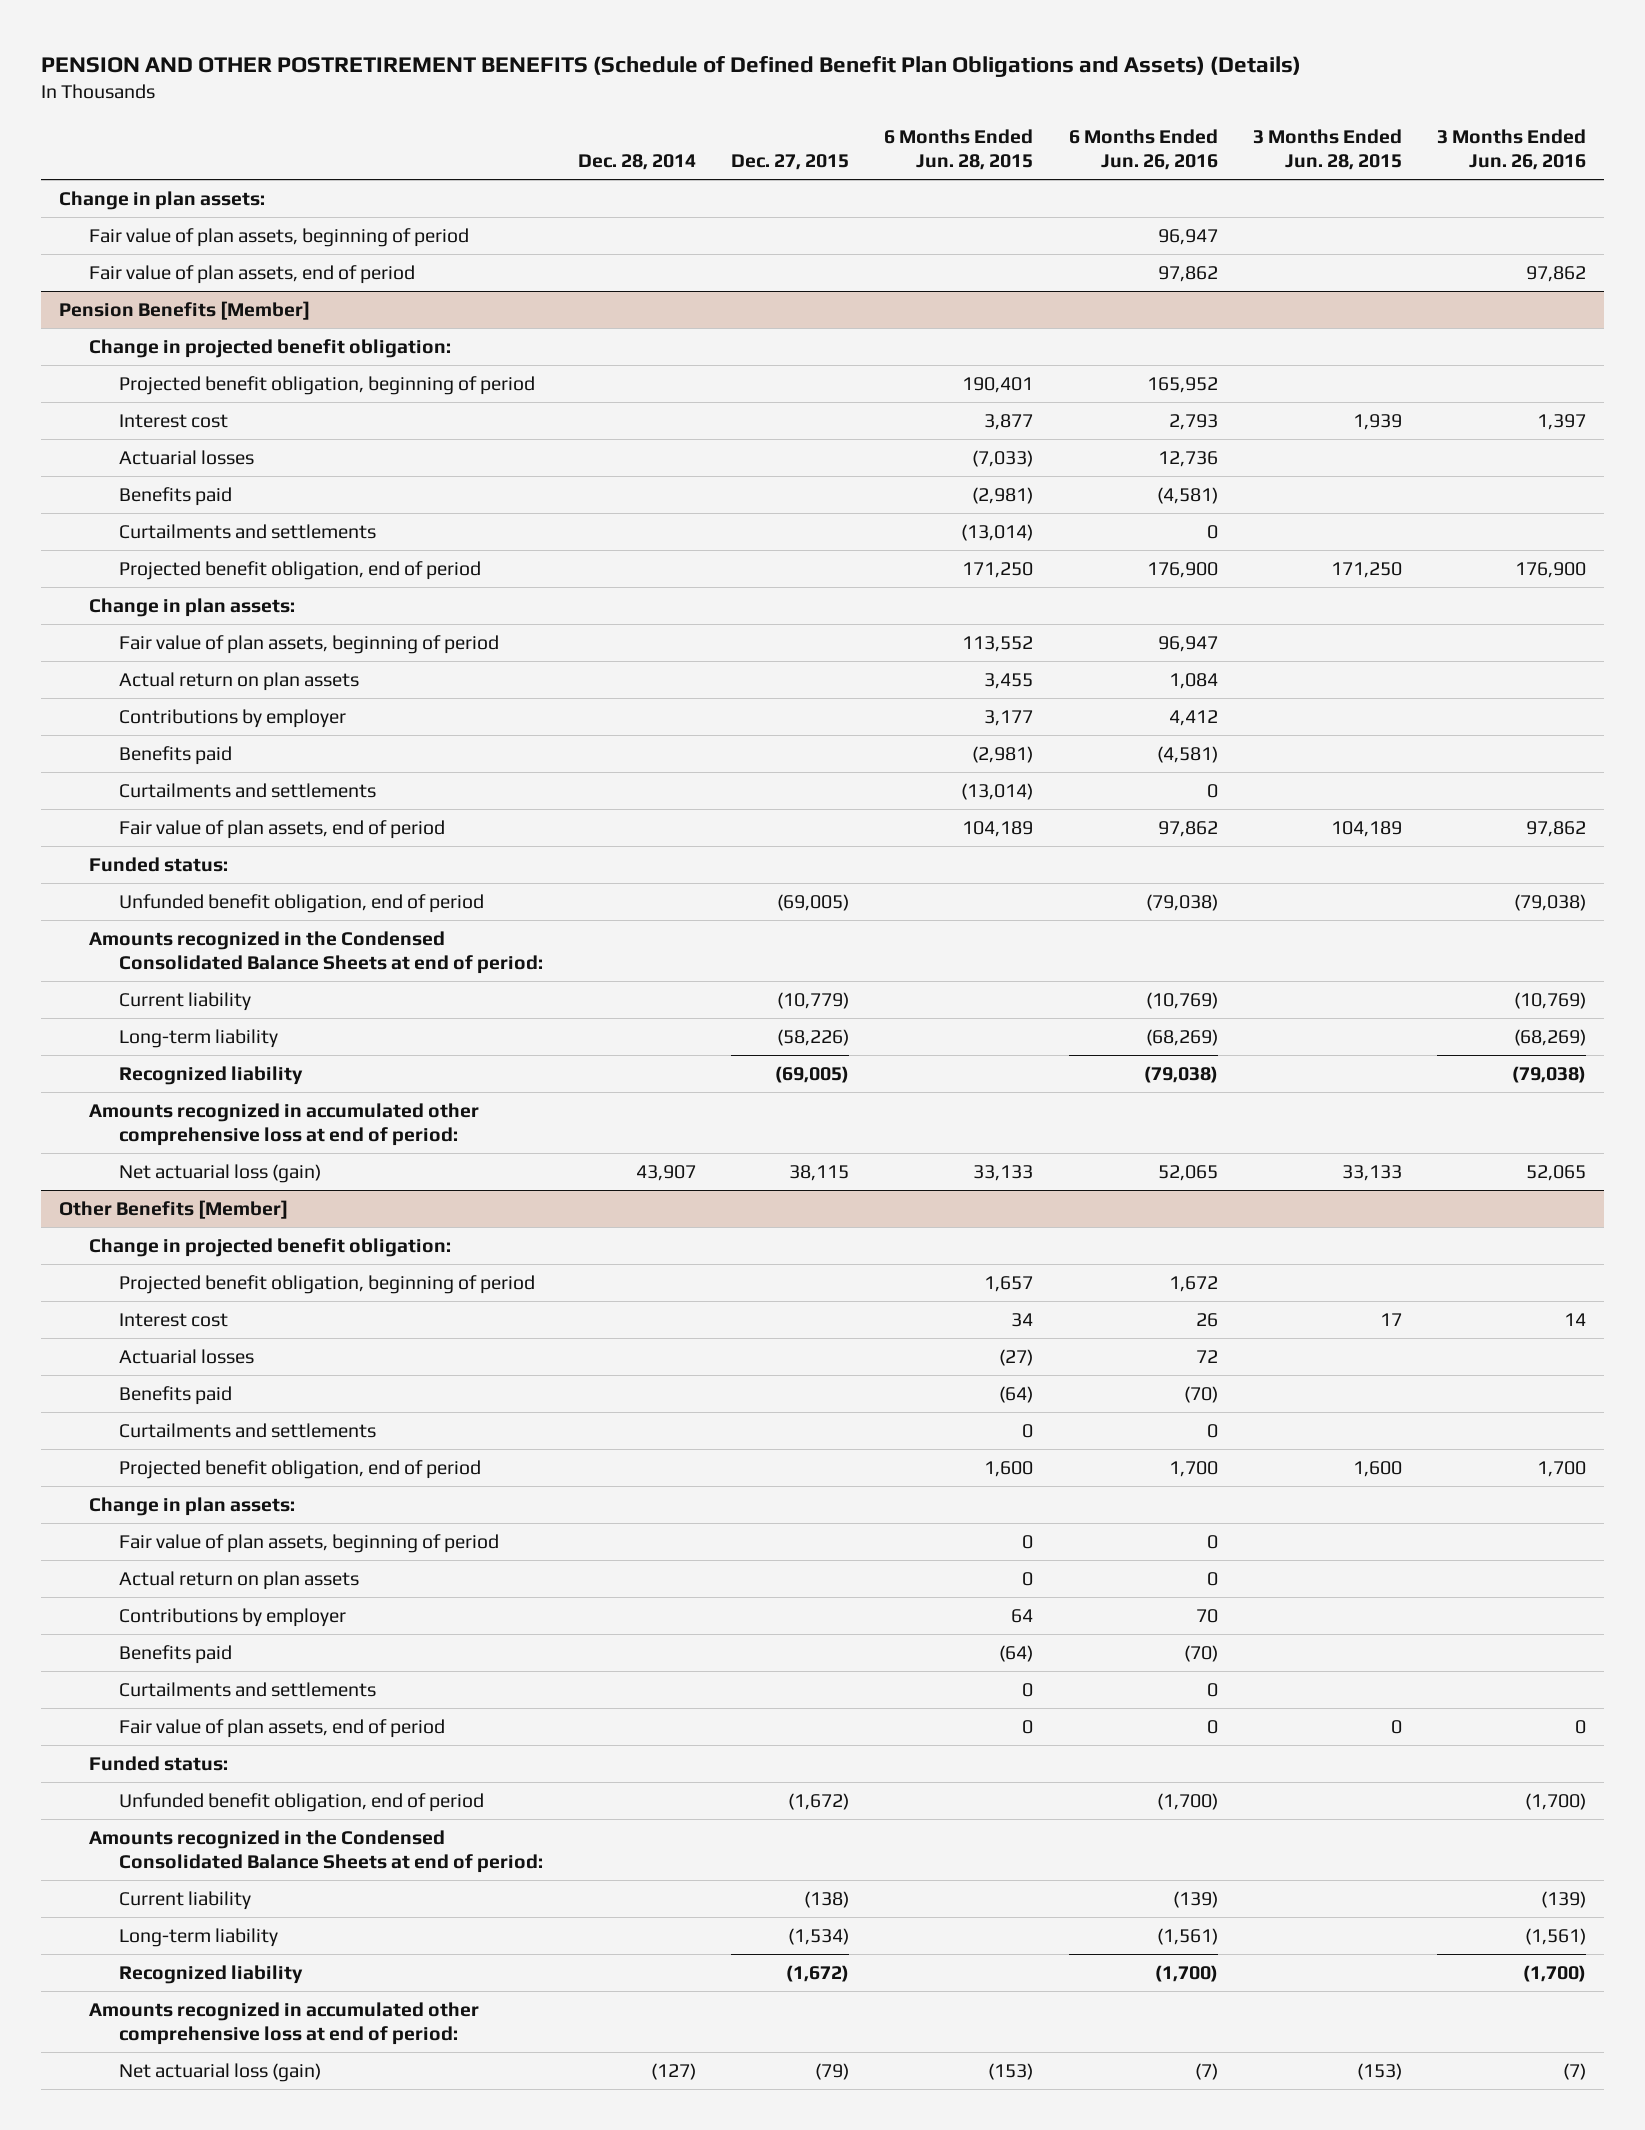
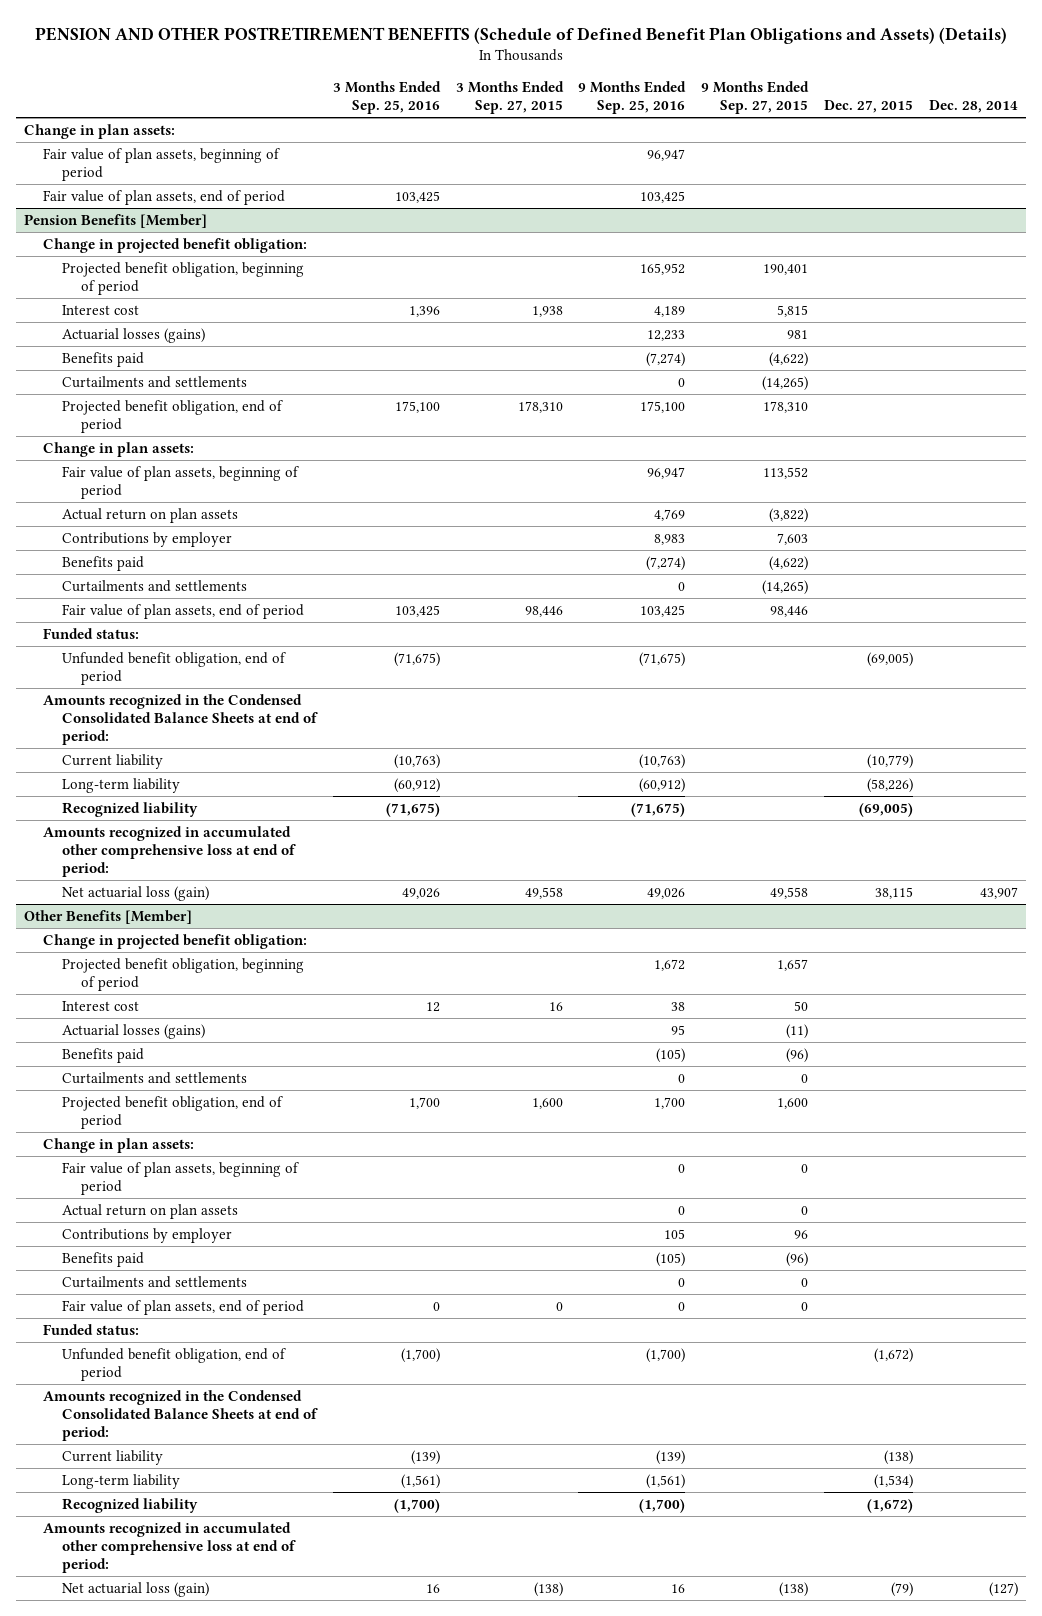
[884,128,1034,171] 6 Months Ended Jun. 28, 2015 -> none
[1068,128,1218,171] 6 Months Ended Jun. 26, 2016 -> none
[1252,128,1402,171] 3 Months Ended Jun. 28, 2015 -> none
[1436,128,1586,171] 3 Months Ended Jun. 26, 2016 -> none
none -> [332,81,441,115] 3 Months Ended Sep. 25, 2016
none -> [455,81,564,115] 3 Months Ended Sep. 27, 2015
none -> [578,81,687,115] 9 Months Ended Sep. 25, 2016
none -> [701,81,810,115] 9 Months Ended Sep. 27, 2015
[118,449,254,465] Actuarial losses -> [62,327,206,343] Actuarial losses (gains)
[118,1348,254,1364] Actuarial losses -> [62,1023,206,1039] Actuarial losses (gains)

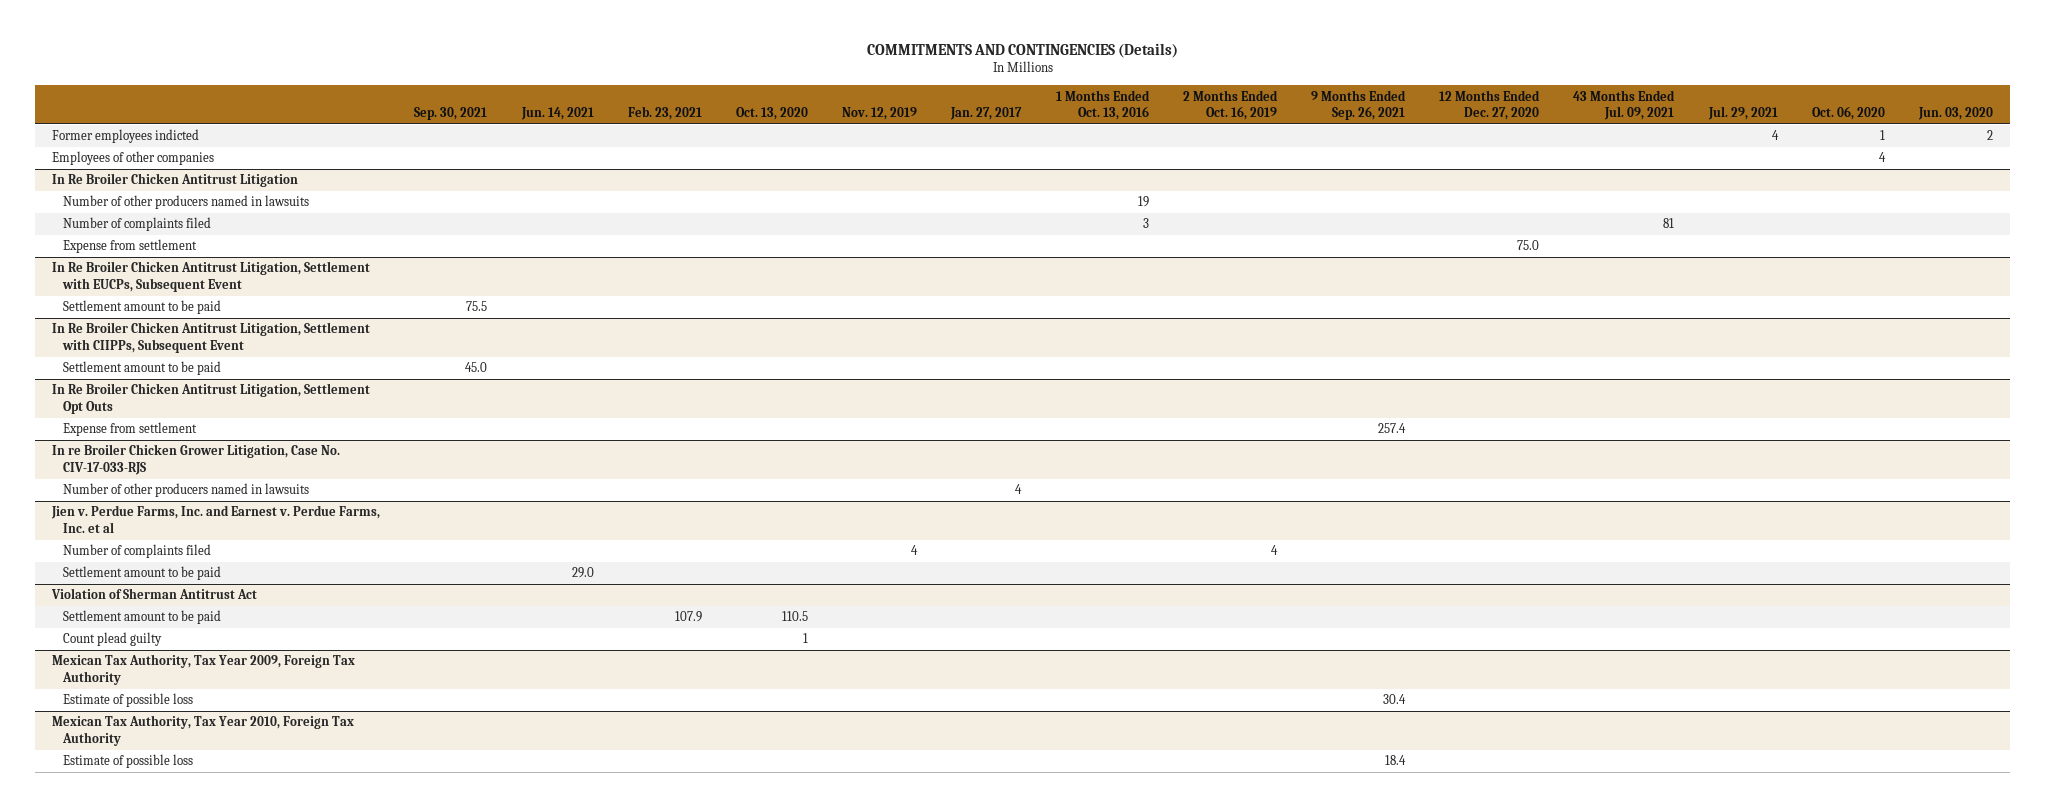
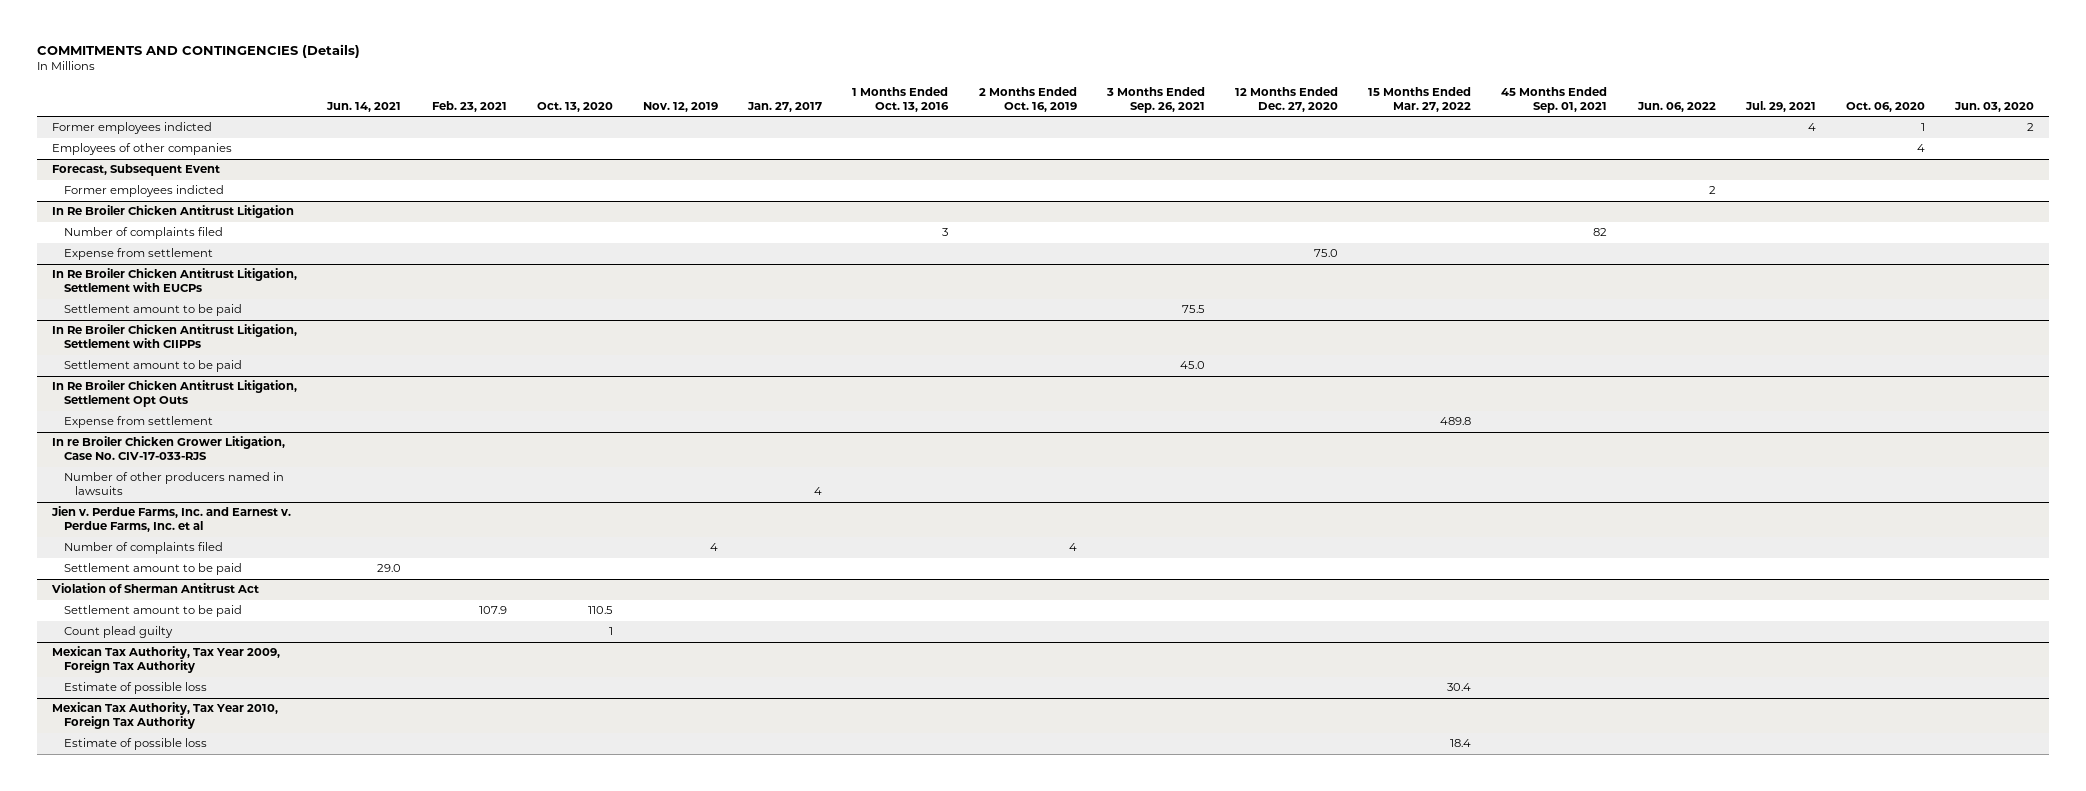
[414,107,488,121] Sep. 30, 2021 -> none
[1311,89,1407,121] 9 Months Ended Sep. 26, 2021 -> none
[1573,89,1676,121] 43 Months Ended Jul. 09, 2021 -> none
none -> [1105,87,1205,114] 3 Months Ended Sep. 26, 2021
none -> [1368,87,1472,113] 15 Months Ended Mar. 27, 2022
none -> [1501,87,1608,114] 45 Months Ended Sep. 01, 2021
none -> [1636,102,1716,113] Jun. 06, 2022
none -> [52,164,221,177] Forecast, Subsequent Event
none -> [63,185,224,198] Former employees indicted
[63,195,310,210] Number of other producers named in lawsuits -> none
[52,261,371,292] In Re Broiler Chicken Antitrust Litigation, Settlement with EUCPs, Subsequent Event -> [52,268,298,293] In Re Broiler Chicken Antitrust Litigation, Settlement with EUCPs
[52,322,371,353] In Re Broiler Chicken Antitrust Litigation, Settlement with CIIPPs, Subsequent Event -> [52,324,298,349] In Re Broiler Chicken Antitrust Litigation, Settlement with CIIPPs

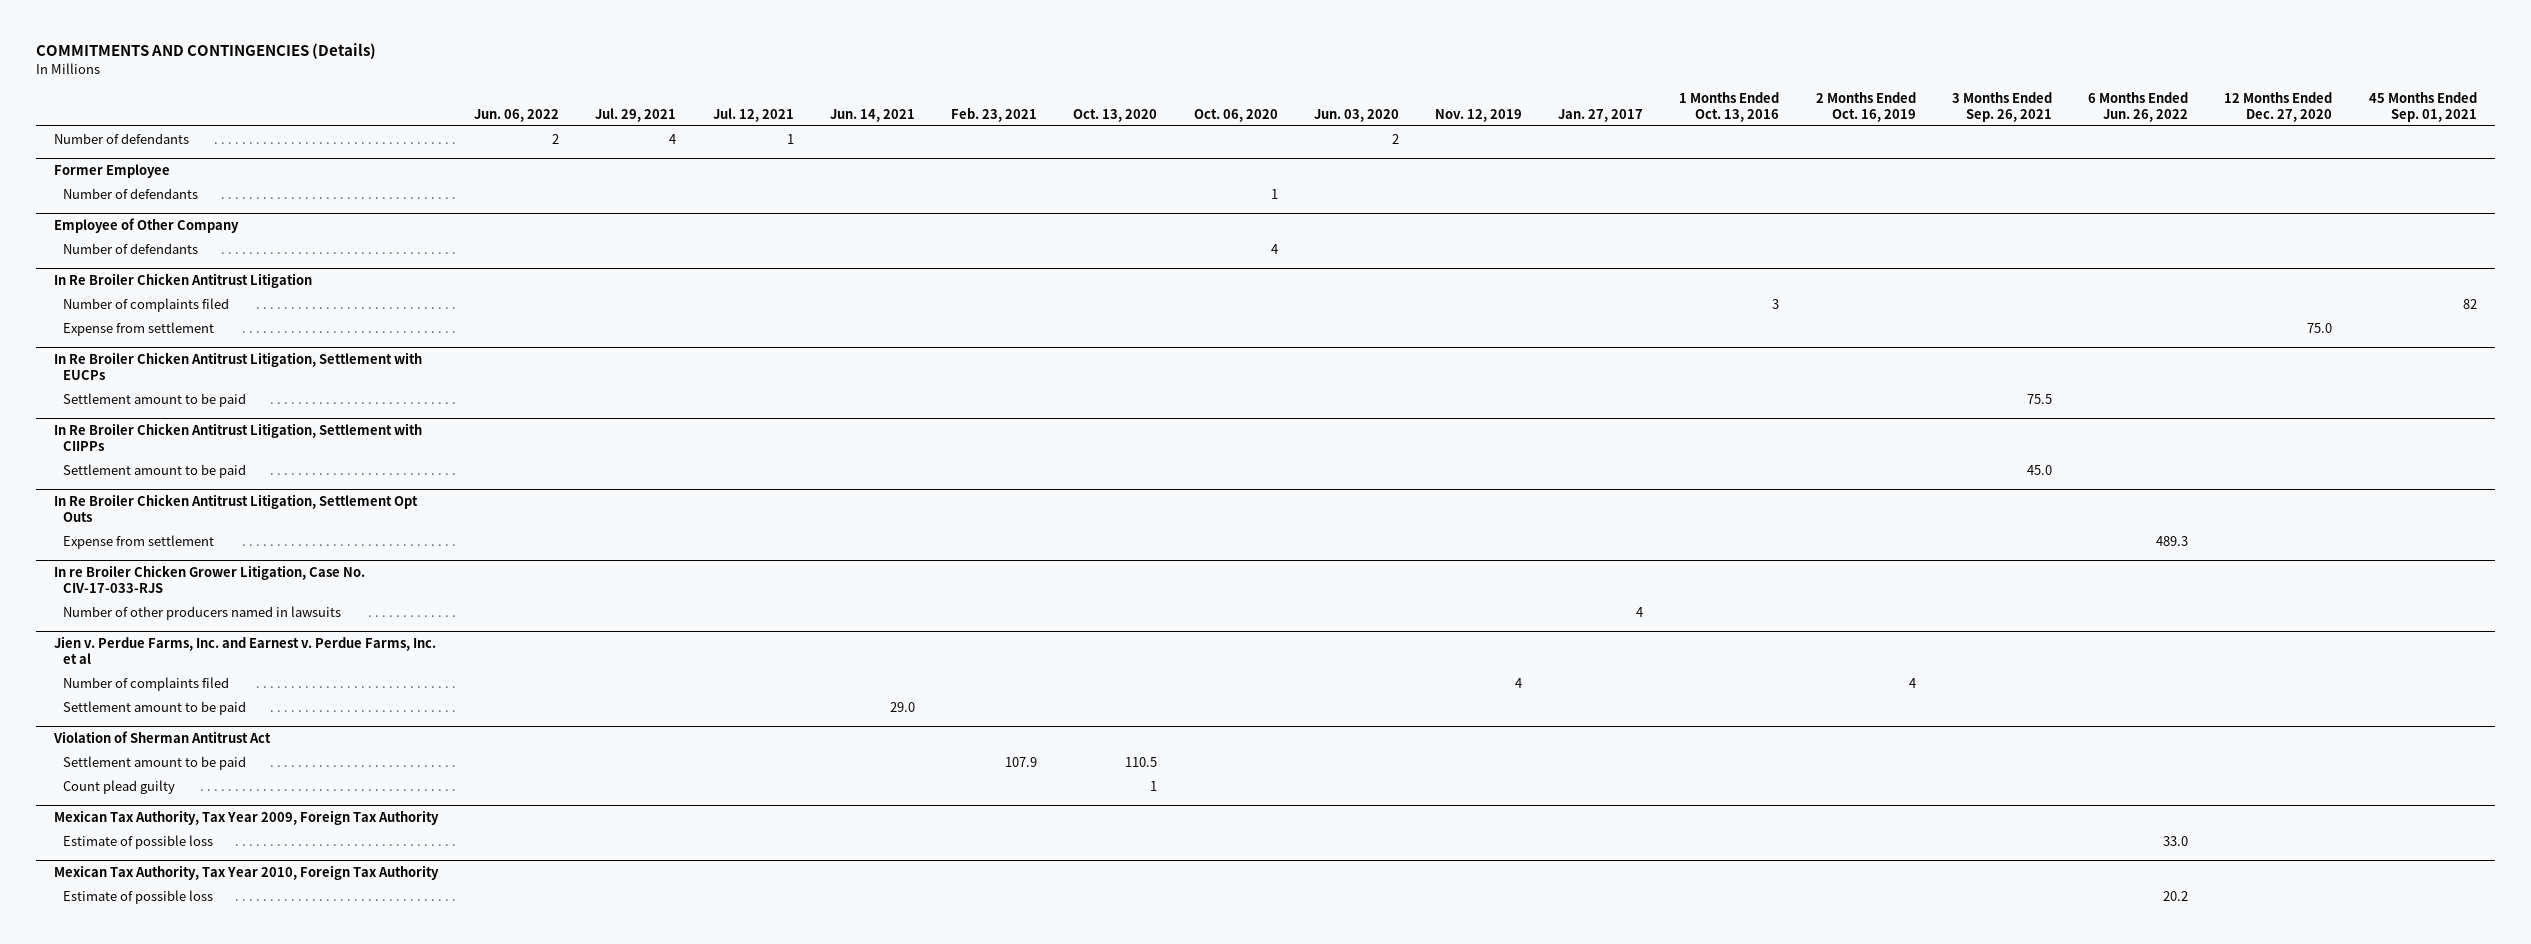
[1368,87,1472,113] 15 Months Ended Mar. 27, 2022 -> none
none -> [712,107,794,122] Jul. 12, 2021
none -> [2088,92,2189,122] 6 Months Ended Jun. 26, 2022
[52,122,213,135] Former employees indicted -> none
[52,143,233,156] Employees of other companies -> none
[52,164,221,177] Forecast, Subsequent Event -> none
[63,185,224,198] Former employees indicted -> none
none -> [53,132,189,144] Number of defendants
none -> [53,164,170,179] Former Employee
none -> [63,187,199,199] Number of defendants
none -> [53,218,239,234] Employee of Other Company
none -> [63,242,199,254] Number of defendants

